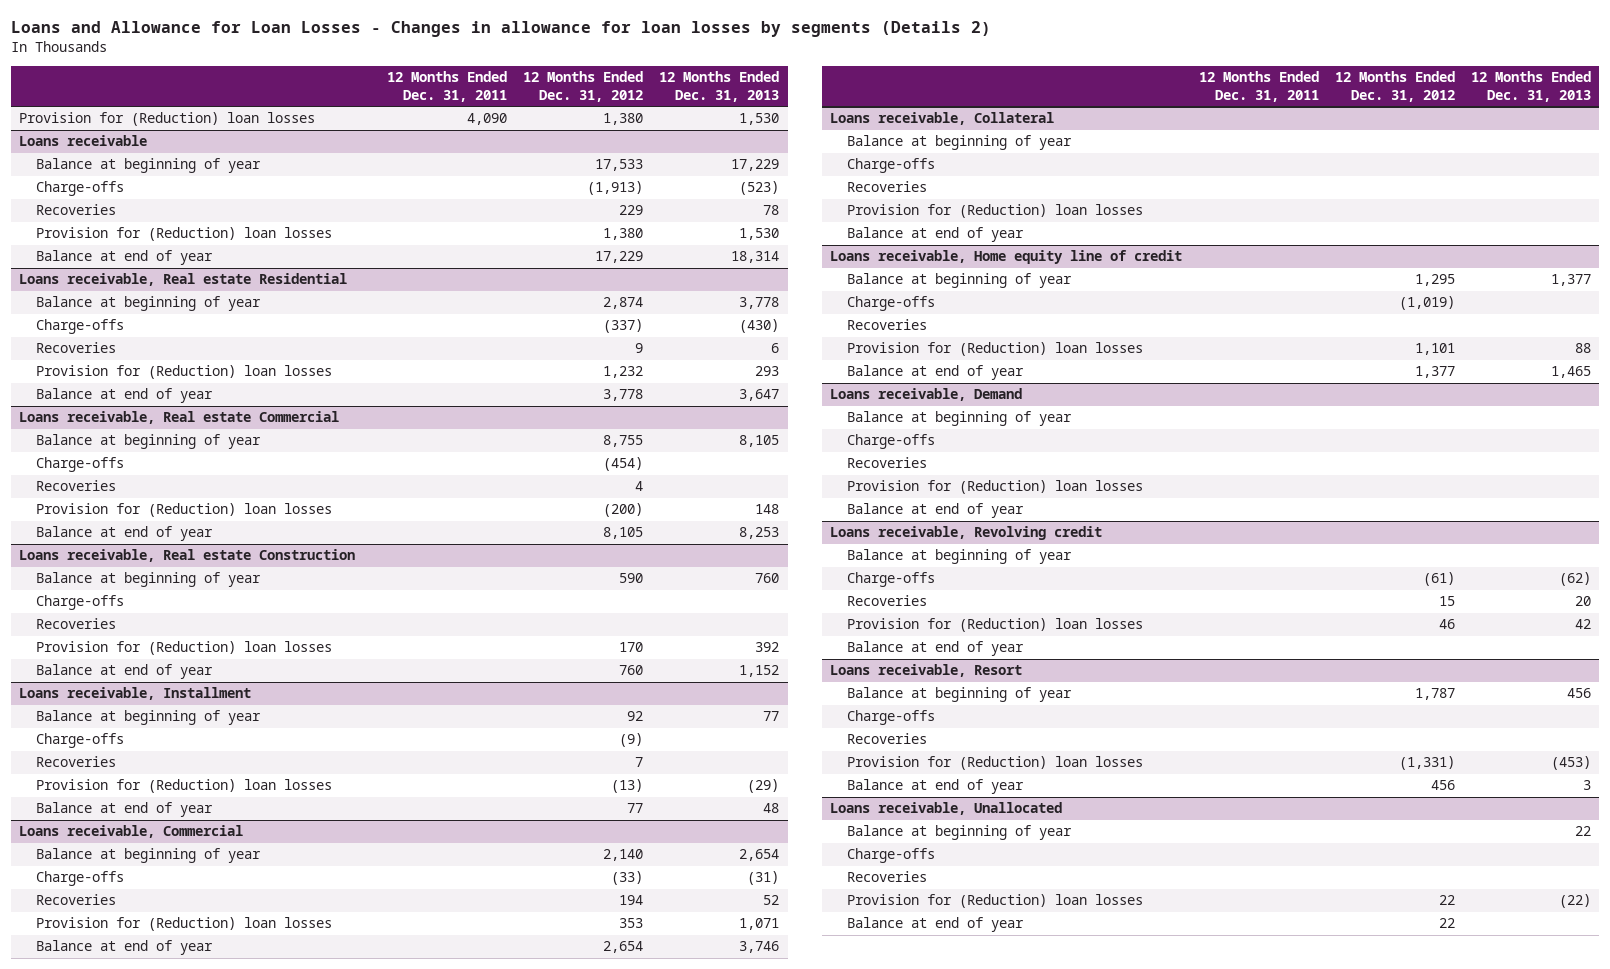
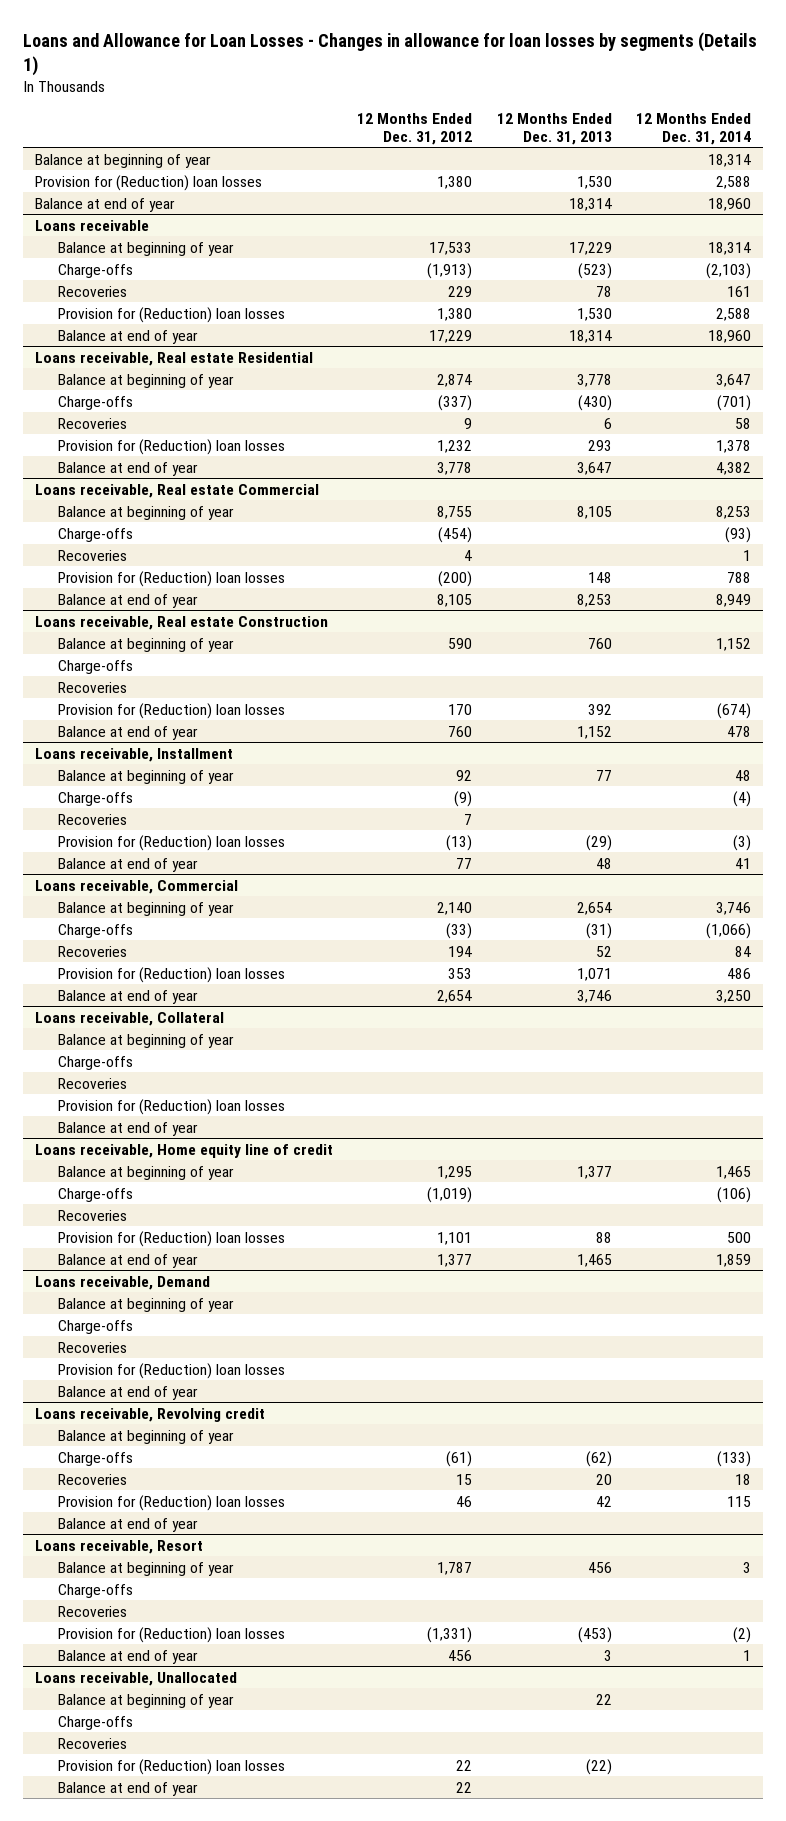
[11,21,992,38] Loans and Allowance for Loan Losses - Changes in allowance for loan losses by segments (Details 2) -> [22,31,757,76] Loans and Allowance for Loan Losses - Changes in allowance for loan losses by segments (Details 1)
[387,71,508,102] 12 Months Ended Dec. 31, 2011 -> none
none -> [636,112,752,145] 12 Months Ended Dec. 31, 2014
none -> [34,153,211,168] Balance at beginning of year
none -> [34,197,175,212] Balance at end of year

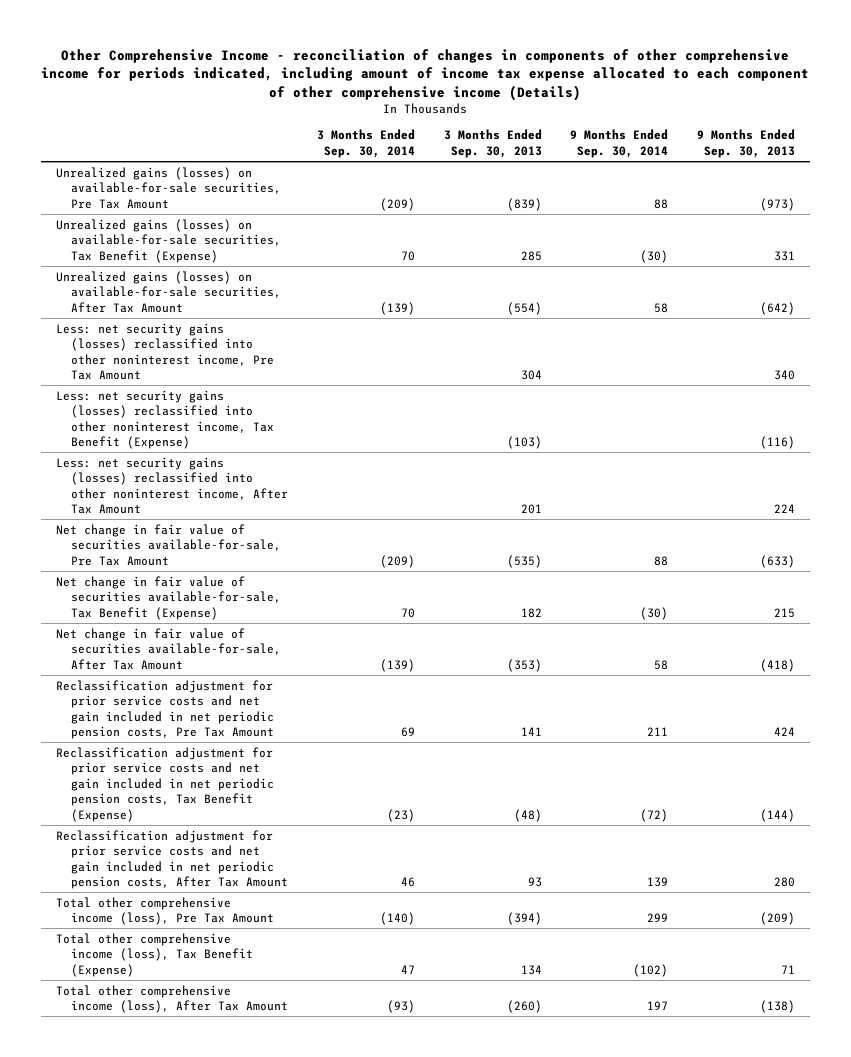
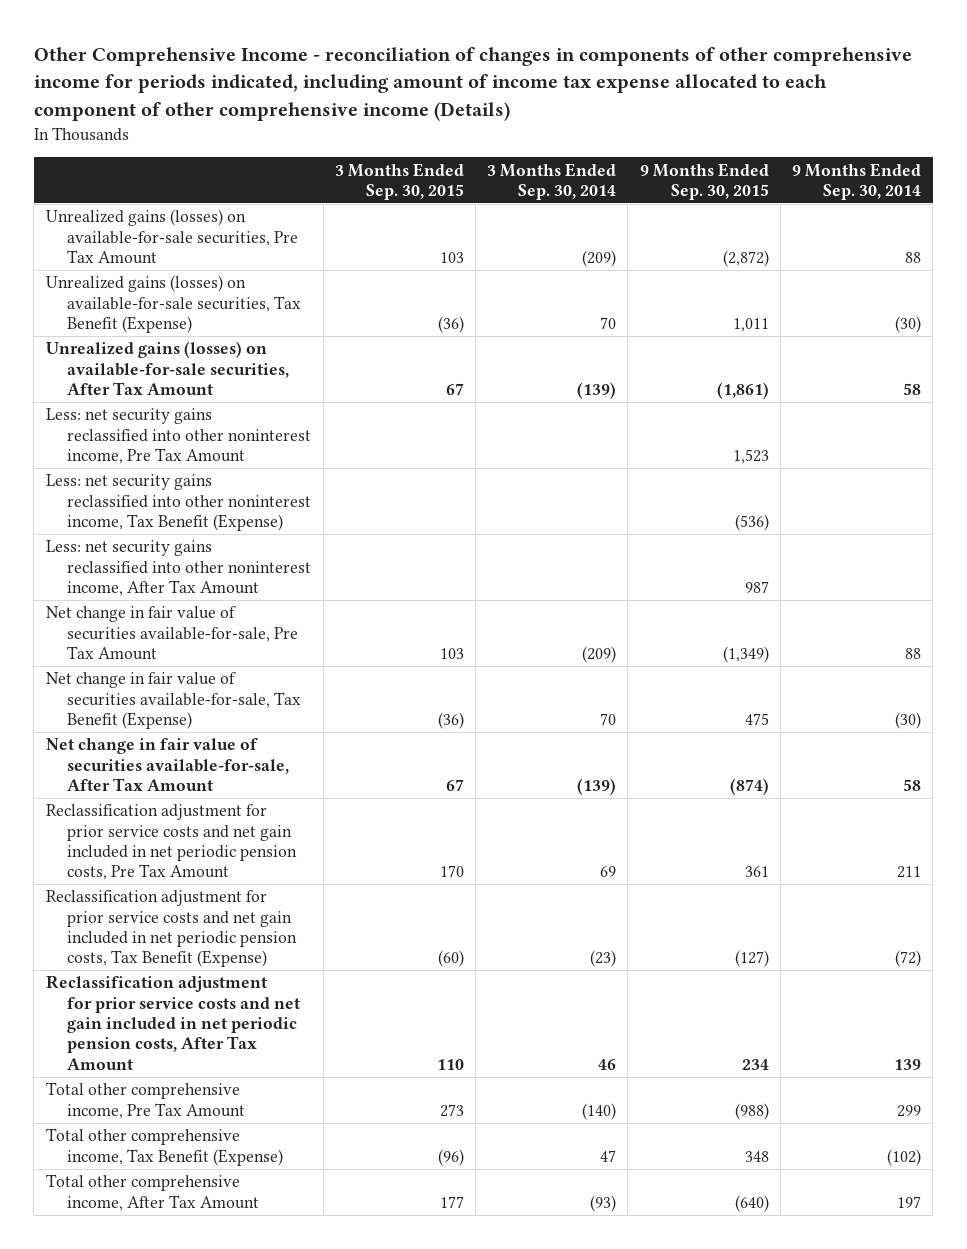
[443,129,542,158] 3 Months Ended Sep. 30, 2013 -> none
[697,129,796,158] 9 Months Ended Sep. 30, 2013 -> none
none -> [334,162,464,200] 3 Months Ended Sep. 30, 2015
none -> [639,162,769,200] 9 Months Ended Sep. 30, 2015
[55,322,275,381] Less: net security gains (losses) reclassified into other noninterest income, Pre Tax Amount -> [45,408,312,465] Less: net security gains reclassified into other noninterest income, Pre Tax Amount
[55,389,275,450] Less: net security gains (losses) reclassified into other noninterest income, Tax Benefit (Expense) -> [45,474,312,532] Less: net security gains reclassified into other noninterest income, Tax Benefit (Expense)
[55,456,289,515] Less: net security gains (losses) reclassified into other noninterest income, After Tax Amount -> [45,540,312,597] Less: net security gains reclassified into other noninterest income, After Tax Amount
[55,896,275,926] Total other comprehensive income (loss), Pre Tax Amount -> [45,1082,246,1119] Total other comprehensive income, Pre Tax Amount
[55,932,254,977] Total other comprehensive income (loss), Tax Benefit (Expense) -> [45,1128,284,1166] Total other comprehensive income, Tax Benefit (Expense)
[55,984,289,1014] Total other comprehensive income (loss), After Tax Amount -> [45,1174,260,1211] Total other comprehensive income, After Tax Amount

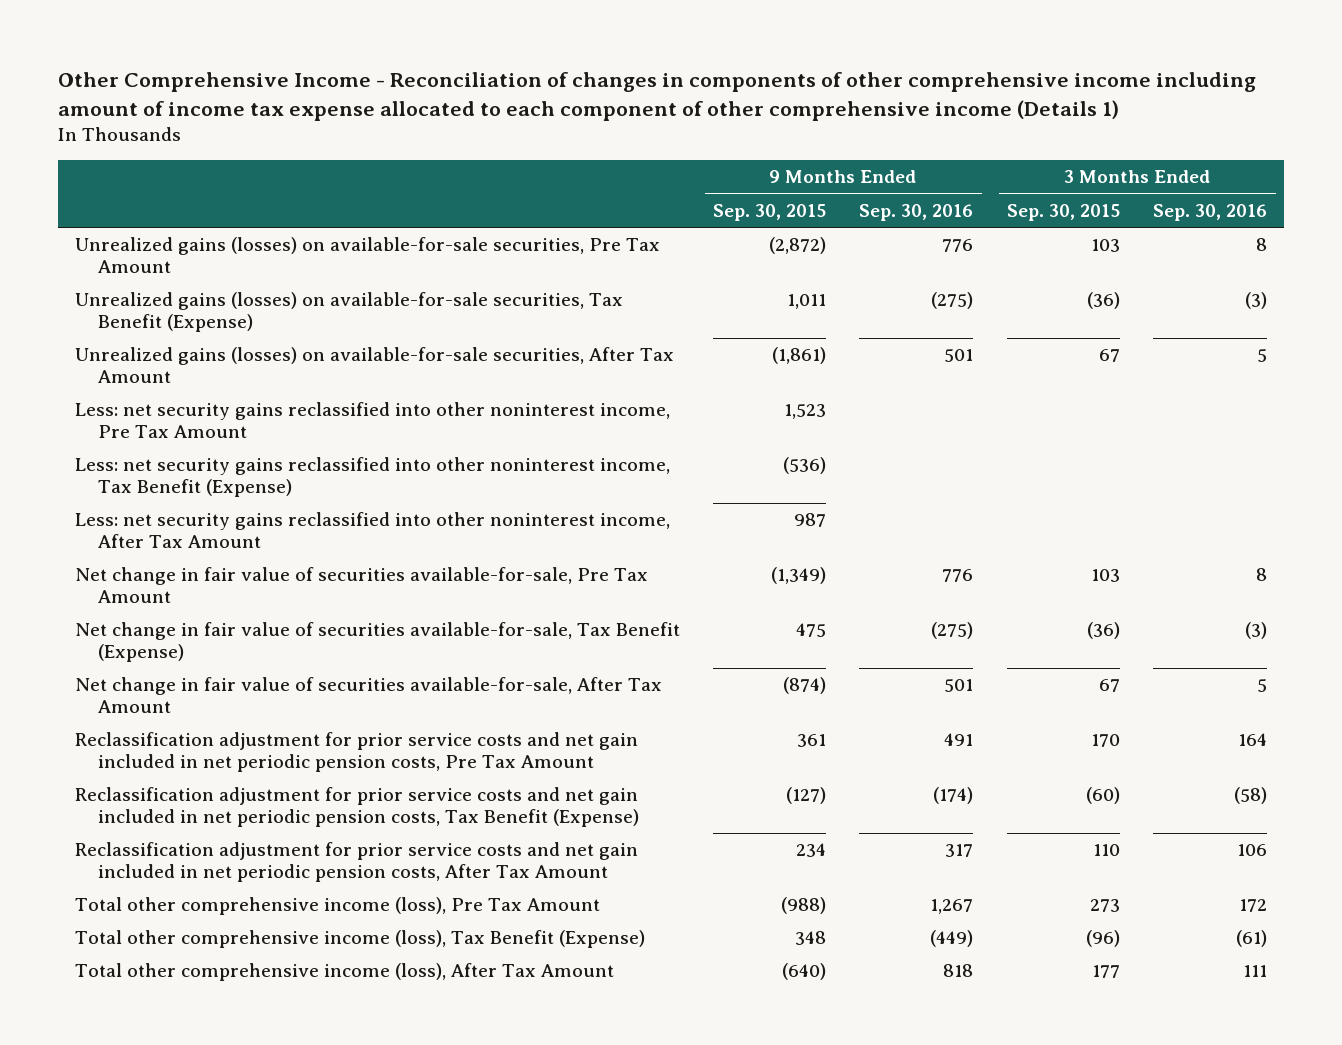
[33,47,912,121] Other Comprehensive Income - reconciliation of changes in components of other comprehensive income for periods indicated, including amount of income tax expense allocated to each component of other comprehensive income (Details) -> [57,71,1256,122] Other Comprehensive Income - Reconciliation of changes in components of other comprehensive income including amount of income tax expense allocated to each component of other comprehensive income (Details 1)
[487,162,617,200] 3 Months Ended Sep. 30, 2014 -> none
[792,162,922,200] 9 Months Ended Sep. 30, 2014 -> none
none -> [859,203,974,221] Sep. 30, 2016
none -> [1153,203,1268,221] Sep. 30, 2016
[45,1082,246,1119] Total other comprehensive income, Pre Tax Amount -> [74,897,600,916] Total other comprehensive income (loss), Pre Tax Amount
[45,1128,284,1166] Total other comprehensive income, Tax Benefit (Expense) -> [74,930,645,949] Total other comprehensive income (loss), Tax Benefit (Expense)
[45,1174,260,1211] Total other comprehensive income, After Tax Amount -> [74,963,614,982] Total other comprehensive income (loss), After Tax Amount

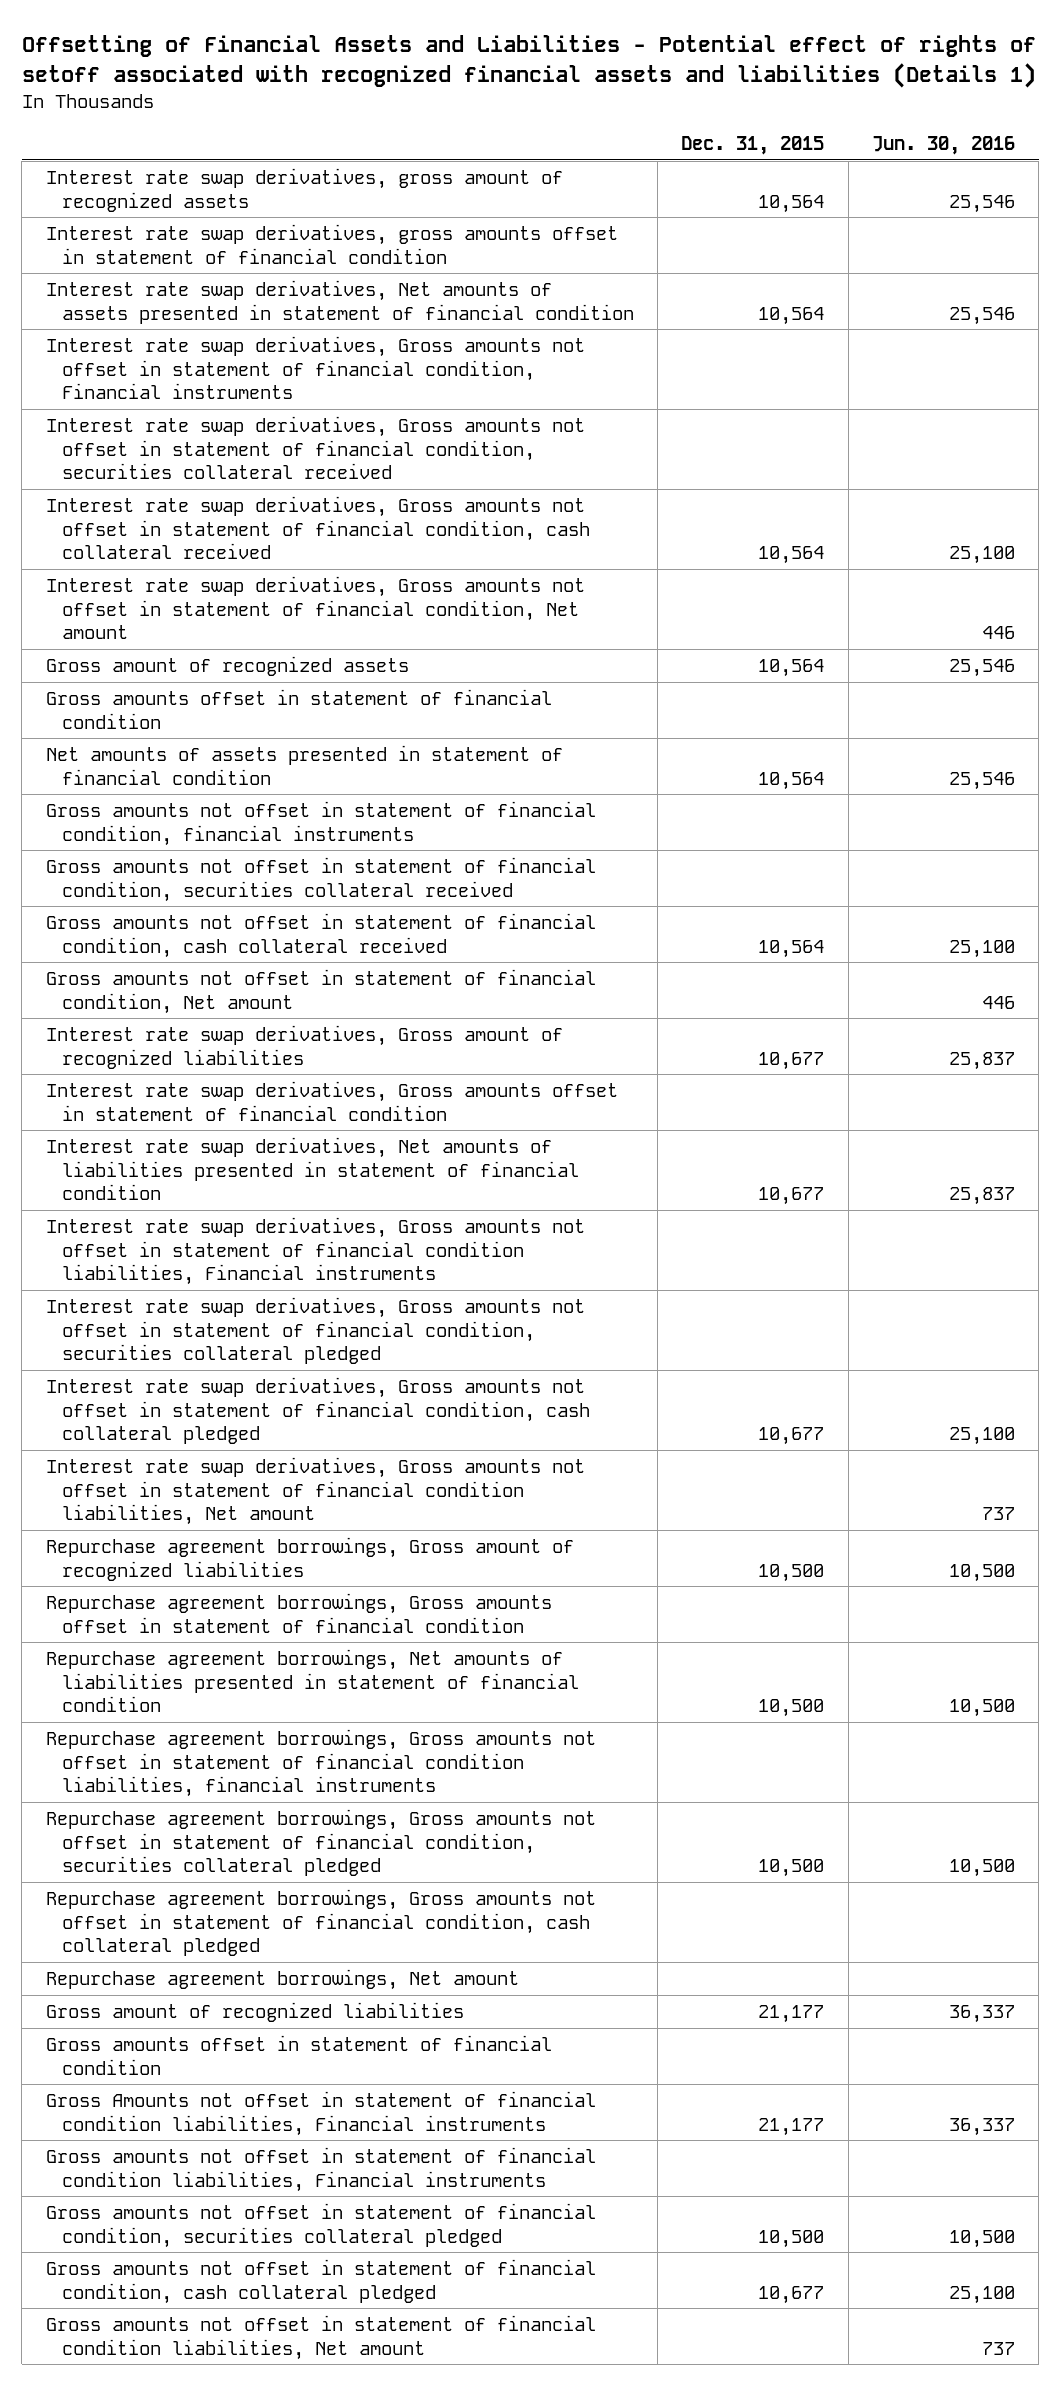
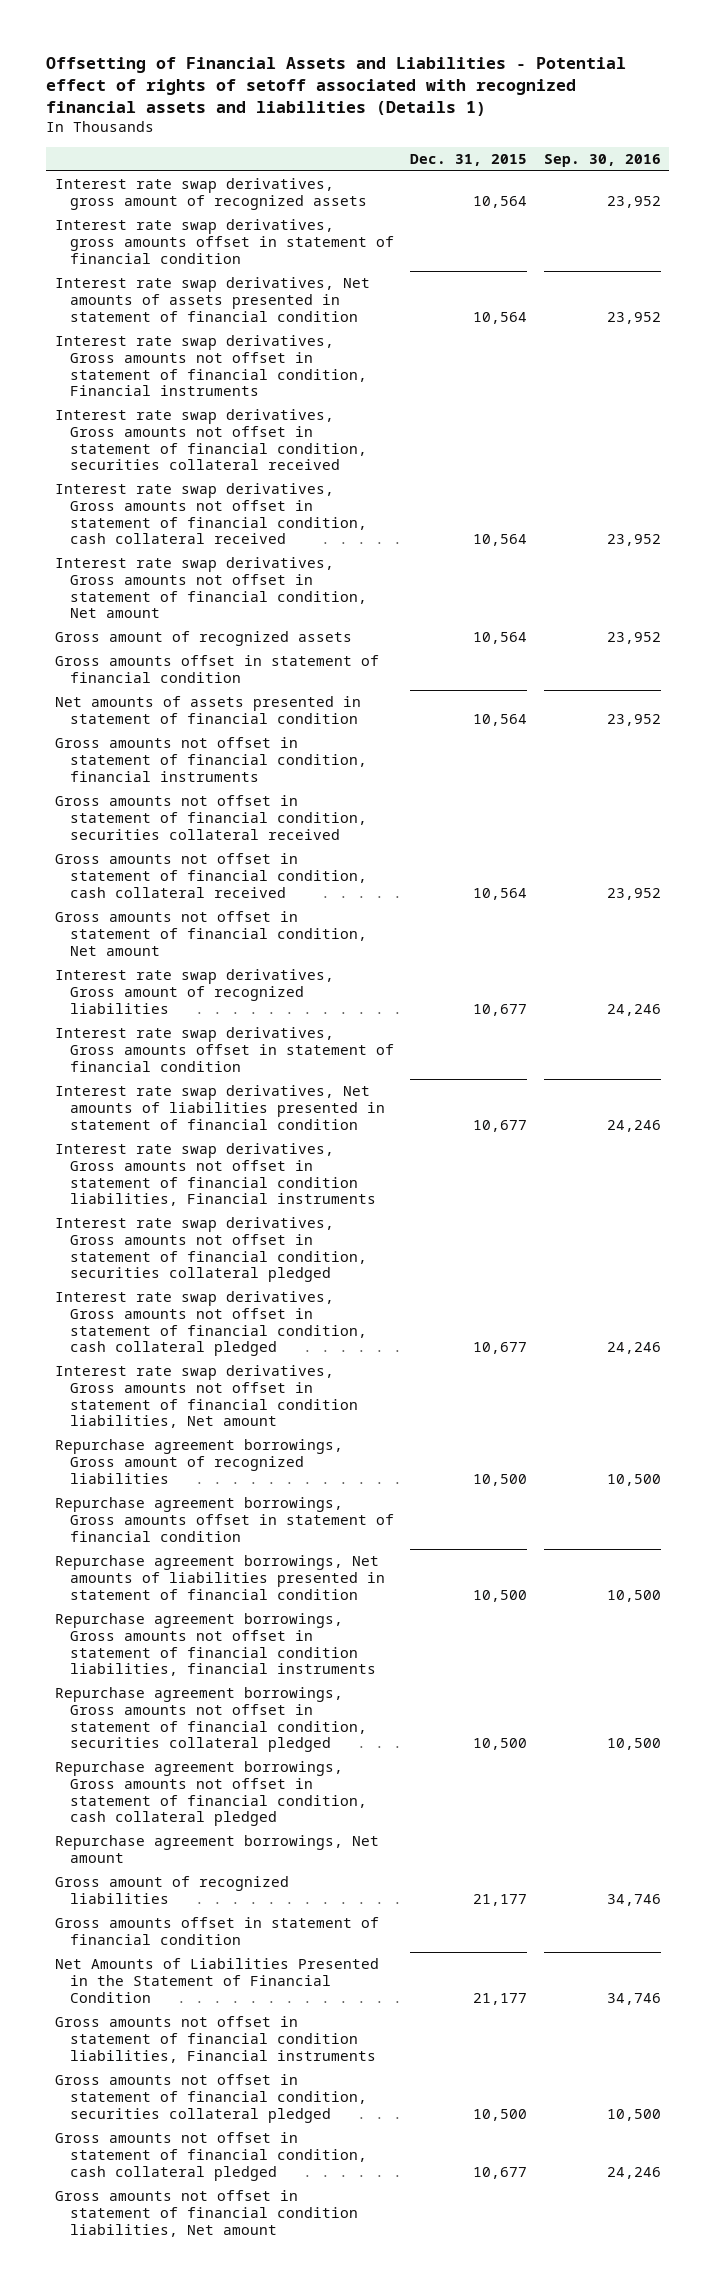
[872,135,1016,155] Jun. 30, 2016 -> none
none -> [543,153,661,167] Sep. 30, 2016
[45,2091,596,2136] Gross Amounts not offset in statement of financial condition liabilities, Financial instruments -> [54,1958,379,2003] Net Amounts of Liabilities Presented in the Statement of Financial Condition

